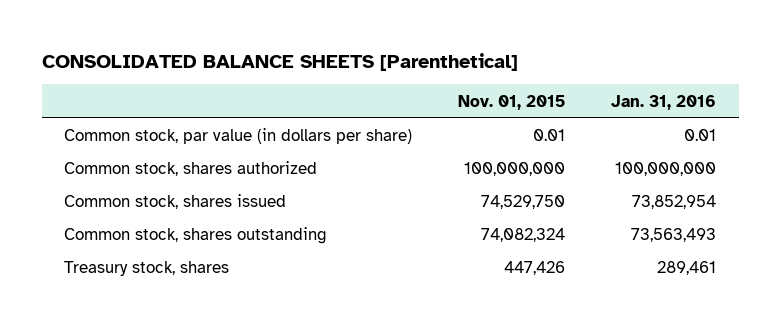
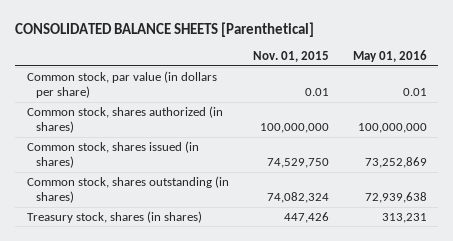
[611,94,717,110] Jan. 31, 2016 -> none
none -> [352,50,427,63] May 01, 2016
[64,161,318,177] Common stock, shares authorized -> [26,105,223,134] Common stock, shares authorized (in shares)
[64,194,287,210] Common stock, shares issued -> [26,140,199,169] Common stock, shares issued (in shares)
[64,227,328,245] Common stock, shares outstanding -> [26,175,229,204] Common stock, shares outstanding (in shares)
[64,261,230,277] Treasury stock, shares -> [26,210,202,223] Treasury stock, shares (in shares)

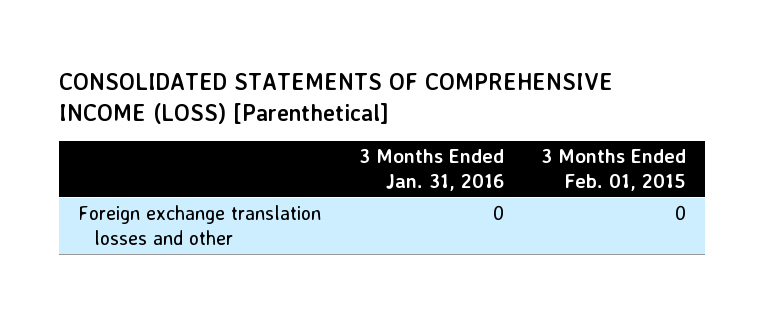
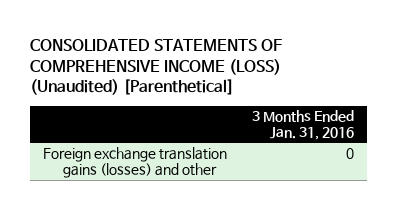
[59,73,614,125] CONSOLIDATED STATEMENTS OF COMPREHENSIVE INCOME (LOSS) [Parenthetical] -> [30,38,283,96] CONSOLIDATED STATEMENTS OF COMPREHENSIVE INCOME (LOSS) (Unaudited) [Parenthetical]
[541,148,687,192] 3 Months Ended Feb. 01, 2015 -> none
[78,204,322,246] Foreign exchange translation losses and other -> [42,147,227,179] Foreign exchange translation gains (losses) and other

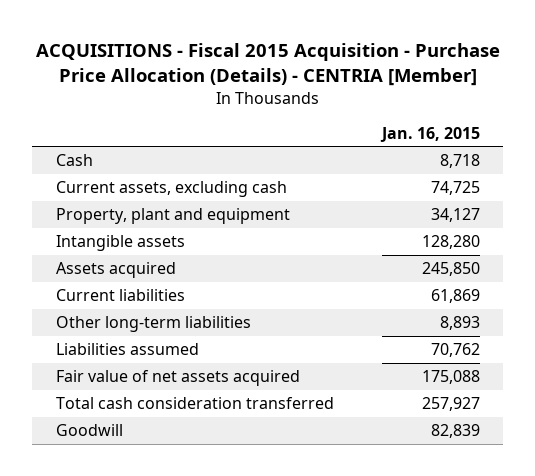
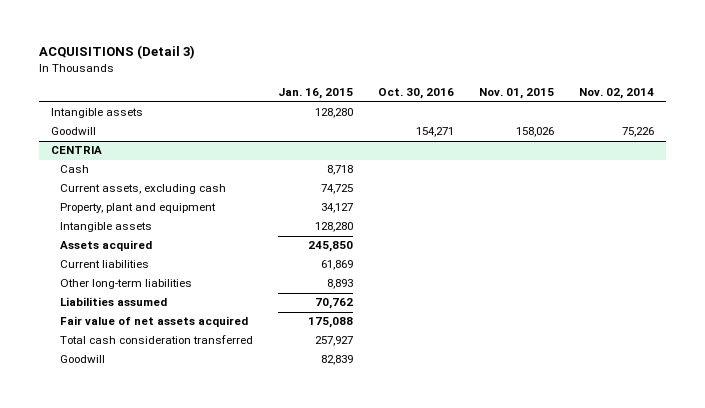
[35,42,500,86] ACQUISITIONS - Fiscal 2015 Acquisition - Purchase Price Allocation (Details) - CENTRIA [Member] -> [38,45,195,60] ACQUISITIONS (Detail 3)
none -> [377,88,454,100] Oct. 30, 2016
none -> [478,88,554,100] Nov. 01, 2015
none -> [578,88,654,100] Nov. 02, 2014
none -> [51,108,144,119] Intangible assets
none -> [51,127,97,136] Goodwill
none -> [51,146,103,155] CENTRIA

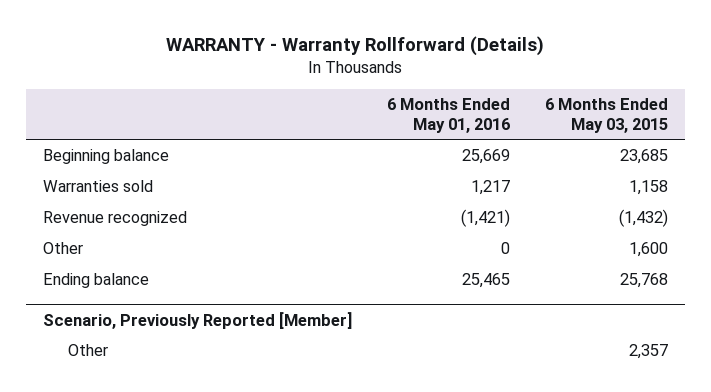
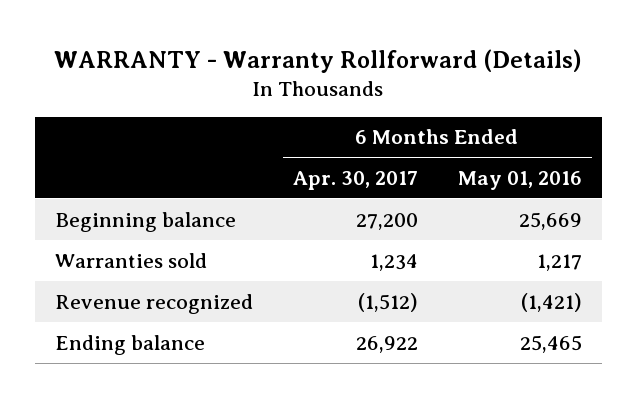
[544,98,668,133] 6 Months Ended May 03, 2015 -> none
none -> [292,170,418,190] Apr. 30, 2017
[43,242,84,255] Other -> none
[43,311,353,329] Scenario, Previously Reported [Member] -> none
[67,344,108,357] Other -> none

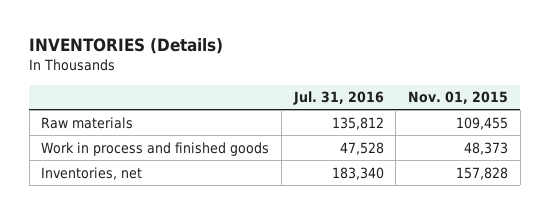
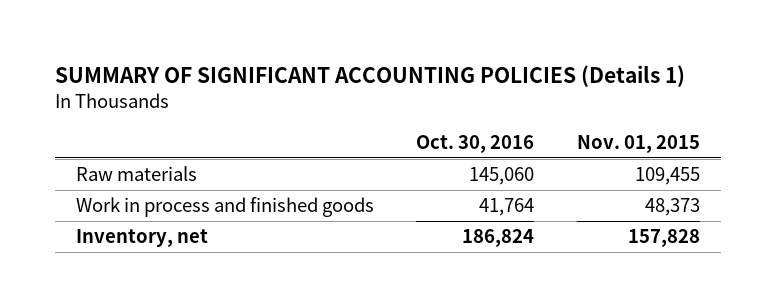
[29,38,224,55] INVENTORIES (Details) -> [54,65,685,88] SUMMARY OF SIGNIFICANT ACCOUNTING POLICIES (Details 1)
[292,91,384,106] Jul. 31, 2016 -> none
none -> [416,134,535,153] Oct. 30, 2016
[41,166,143,180] Inventories, net -> [75,229,208,248] Inventory, net

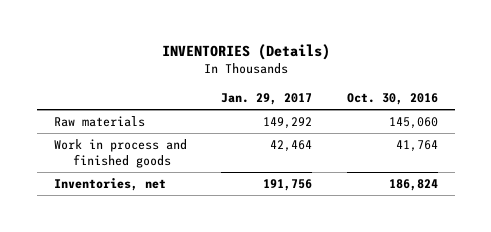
[54,65,685,88] SUMMARY OF SIGNIFICANT ACCOUNTING POLICIES (Details 1) -> [161,44,330,61] INVENTORIES (Details)
[576,134,700,153] Nov. 01, 2015 -> none
none -> [221,92,313,105] Jan. 29, 2017
[75,229,208,248] Inventory, net -> [53,177,166,191] Inventories, net

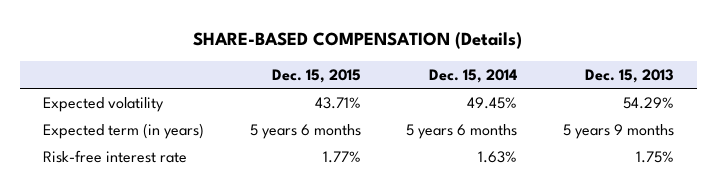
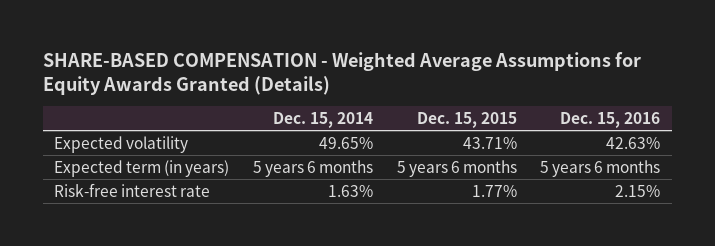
[193,32,523,50] SHARE-BASED COMPENSATION (Details) -> [42,51,641,95] SHARE-BASED COMPENSATION - Weighted Average Assumptions for Equity Awards Granted (Details)
[584,69,674,84] Dec. 15, 2013 -> none
none -> [560,112,661,129] Dec. 15, 2016
[467,96,518,109] 49.45% -> [319,136,374,149] 49.65%

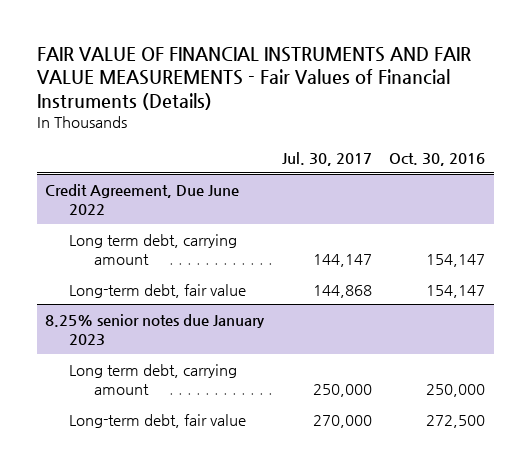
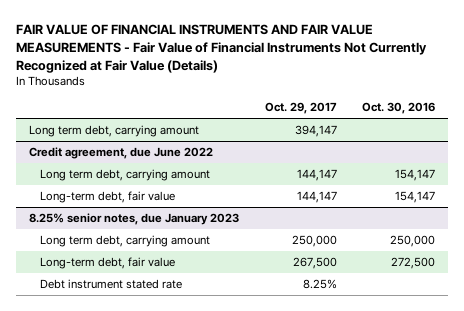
[36,47,471,110] FAIR VALUE OF FINANCIAL INSTRUMENTS AND FAIR VALUE MEASUREMENTS - Fair Values of Financial Instruments (Details) -> [16,24,428,73] FAIR VALUE OF FINANCIAL INSTRUMENTS AND FAIR VALUE MEASUREMENTS - Fair Value of Financial Instruments Not Currently Recognized at Fair Value (Details)
[281,151,372,166] Jul. 30, 2017 -> none
none -> [264,102,337,115] Oct. 29, 2017
none -> [29,124,200,137] Long term debt, carrying amount
[45,183,240,215] Credit Agreement, Due June 2022 -> [29,146,214,159] Credit agreement, due June 2022
[45,313,266,345] 8.25% senior notes due January 2023 -> [29,212,240,225] 8.25% senior notes, due January 2023
none -> [39,278,182,289] Debt instrument stated rate

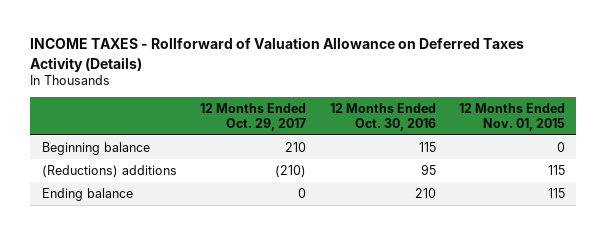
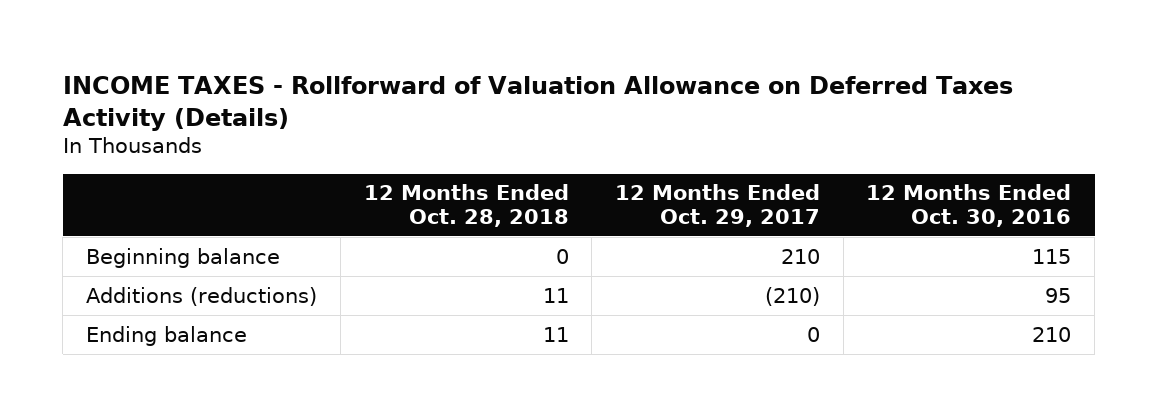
[458,103,565,131] 12 Months Ended Nov. 01, 2015 -> none
none -> [363,184,569,227] 12 Months Ended Oct. 28, 2018
[42,164,178,177] (Reductions) additions -> [86,286,318,306] Additions (reductions)

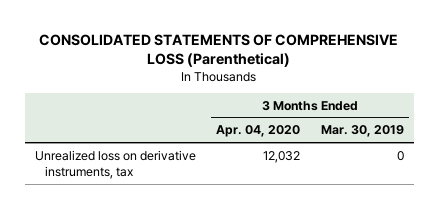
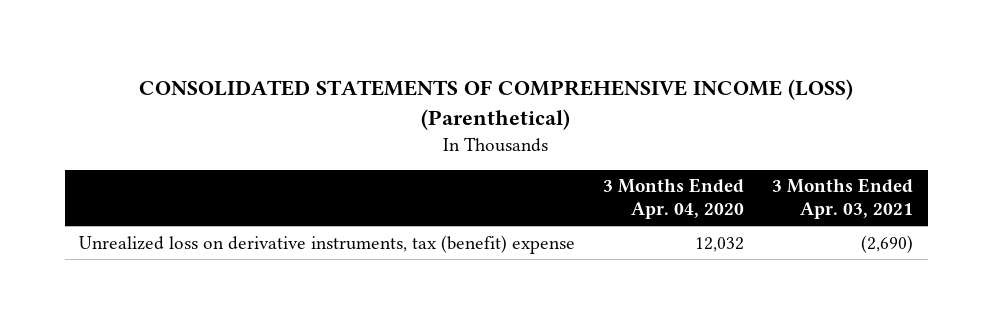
[39,33,399,67] CONSOLIDATED STATEMENTS OF COMPREHENSIVE LOSS (Parenthetical) -> [139,78,854,130] CONSOLIDATED STATEMENTS OF COMPREHENSIVE INCOME (LOSS) (Parenthetical)
[320,125,404,138] Mar. 30, 2019 -> none
none -> [772,178,914,220] 3 Months Ended Apr. 03, 2021
[35,149,197,179] Unrealized loss on derivative instruments, tax -> [79,234,576,254] Unrealized loss on derivative instruments, tax (benefit) expense

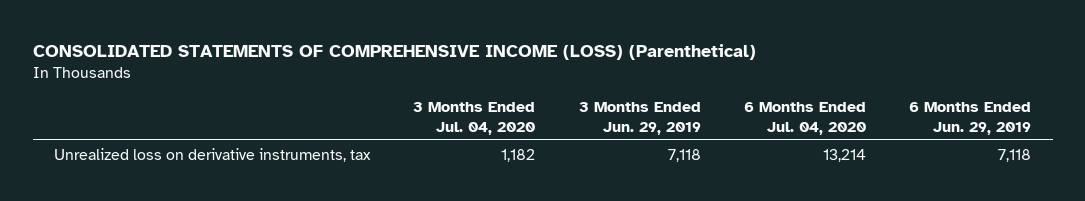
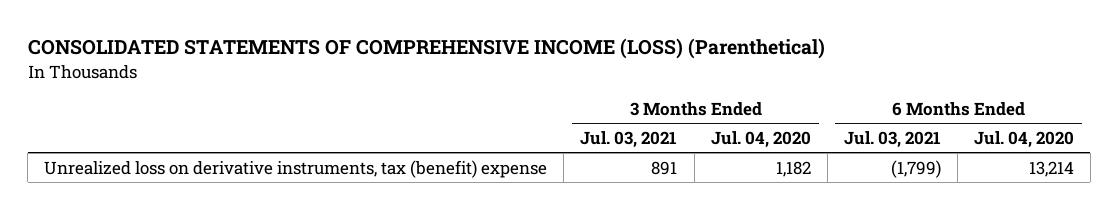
[578,102,701,135] 3 Months Ended Jun. 29, 2019 -> none
[909,102,1032,135] 6 Months Ended Jun. 29, 2019 -> none
none -> [580,130,678,148] Jul. 03, 2021
none -> [843,130,941,148] Jul. 03, 2021
[54,147,372,162] Unrealized loss on derivative instruments, tax -> [44,159,548,178] Unrealized loss on derivative instruments, tax (benefit) expense

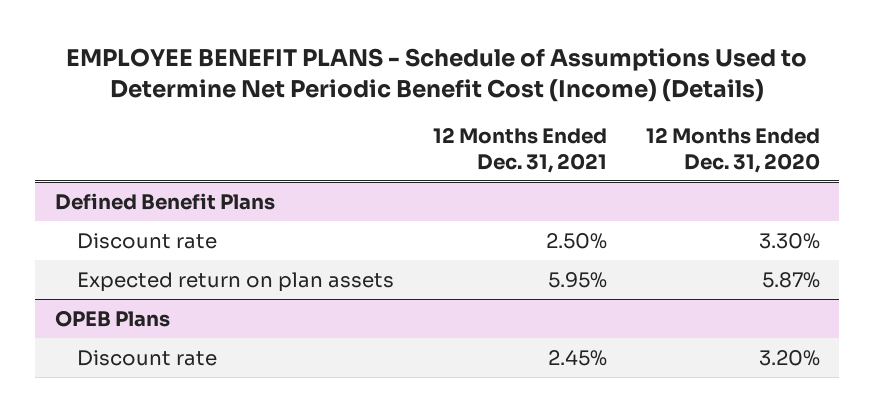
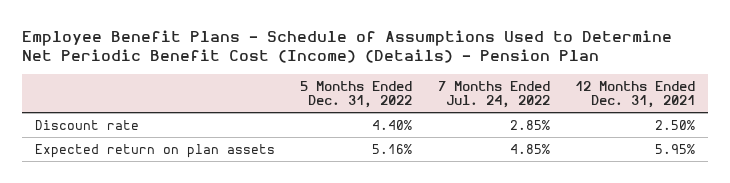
[66,47,808,102] EMPLOYEE BENEFIT PLANS - Schedule of Assumptions Used to Determine Net Periodic Benefit Cost (Income) (Details) -> [22,29,673,64] Employee Benefit Plans - Schedule of Assumptions Used to Determine Net Periodic Benefit Cost (Income) (Details) - Pension Plan
[645,127,820,173] 12 Months Ended Dec. 31, 2020 -> none
none -> [300,80,413,109] 5 Months Ended Dec. 31, 2022
none -> [437,80,550,109] 7 Months Ended Jul. 24, 2022
[54,192,275,210] Defined Benefit Plans -> none
[54,309,170,327] OPEB Plans -> none
[76,349,217,366] Discount rate -> none

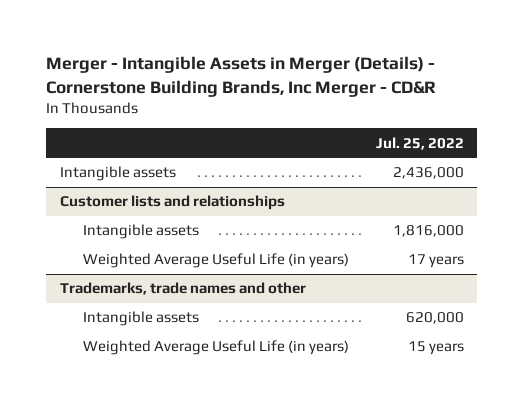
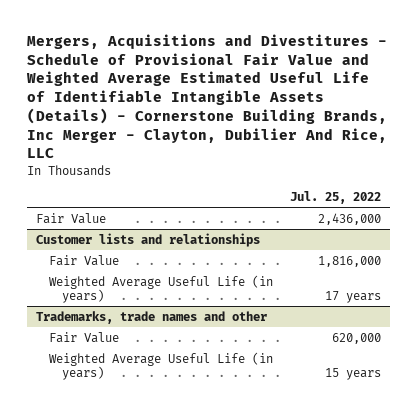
[45,56,436,97] Merger - Intangible Assets in Merger (Details) - Cornerstone Building Brands, Inc Merger - CD&R -> [26,33,388,159] Mergers, Acquisitions and Divestitures - Schedule of Provisional Fair Value and Weighted Average Estimated Useful Life of Identifiable Intangible Assets (Details) - Cornerstone Building Brands, Inc Merger - Clayton, Dubilier And Rice, LLC
[59,166,176,182] Intangible assets -> [35,212,106,224] Fair Value
[82,224,199,240] Intangible assets -> [48,254,119,266] Fair Value
[82,311,199,327] Intangible assets -> [48,331,119,343] Fair Value

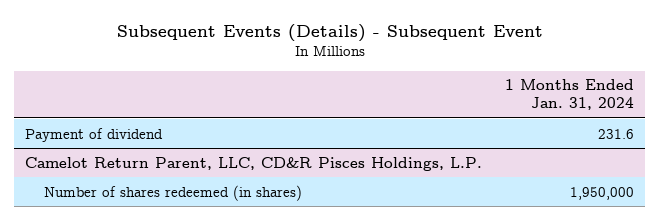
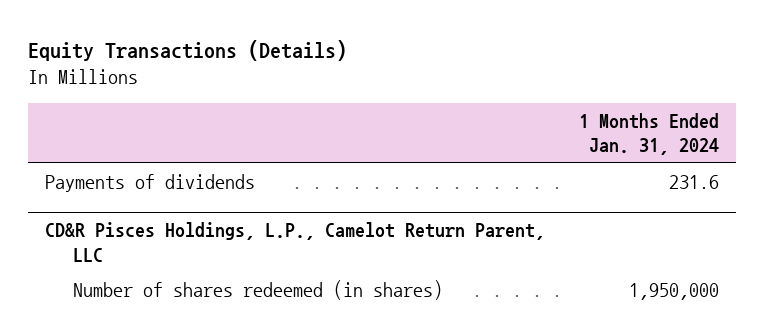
[116,23,543,42] Subsequent Events (Details) - Subsequent Event -> [27,40,347,62] Equity Transactions (Details)
[25,127,164,142] Payment of dividend -> [44,174,255,193] Payments of dividends
[25,156,483,171] Camelot Return Parent, LLC, CD&R Pisces Holdings, L.P. -> [44,222,545,262] CD&R Pisces Holdings, L.P., Camelot Return Parent, LLC

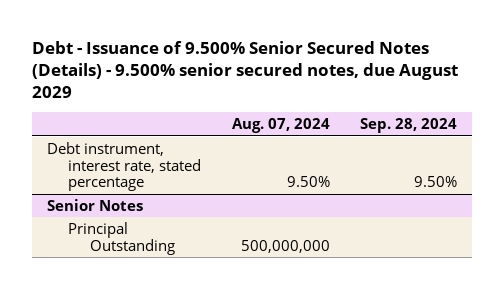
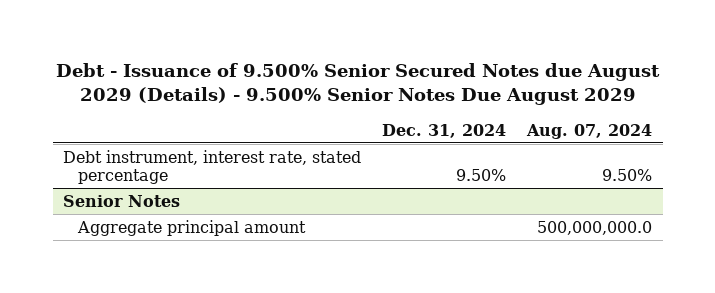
[31,40,458,99] Debt - Issuance of 9.500% Senior Secured Notes (Details) - 9.500% senior secured notes, due August 2029 -> [55,62,660,106] Debt - Issuance of 9.500% Senior Secured Notes due August 2029 (Details) - 9.500% Senior Notes Due August 2029
[359,118,457,134] Sep. 28, 2024 -> none
none -> [382,123,507,138] Dec. 31, 2024
[68,221,175,255] Principal Outstanding -> [76,219,306,236] Aggregate principal amount
[240,239,330,253] 500,000,000 -> [537,220,653,235] 500,000,000.0

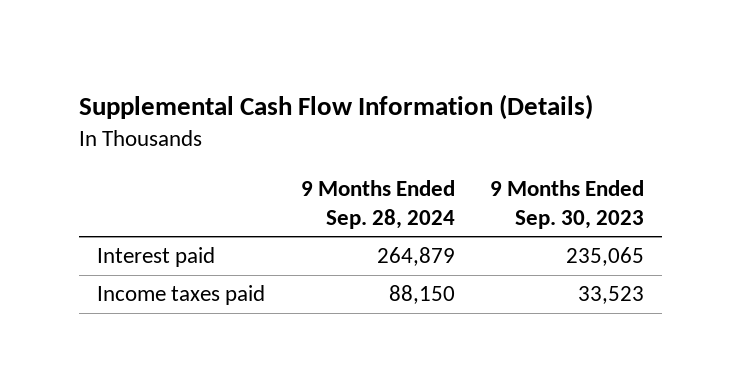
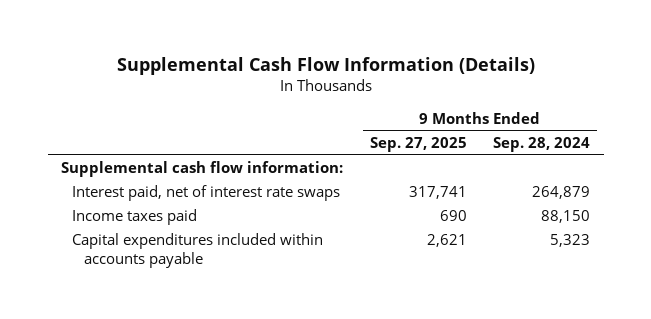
[490,179,645,229] 9 Months Ended Sep. 30, 2023 -> none
none -> [369,136,467,152] Sep. 27, 2025
none -> [61,161,344,178] Supplemental cash flow information:
[97,247,216,268] Interest paid -> [72,185,341,202] Interest paid, net of interest rate swaps
none -> [72,233,324,269] Capital expenditures included within accounts payable

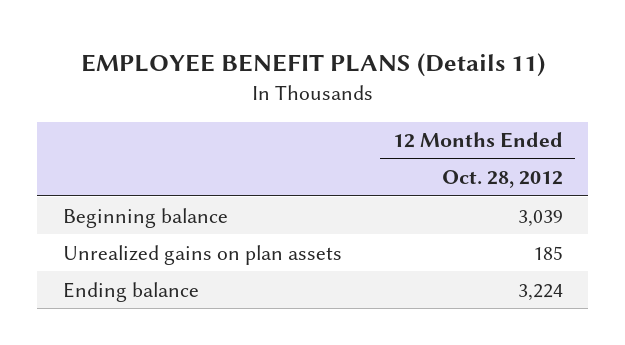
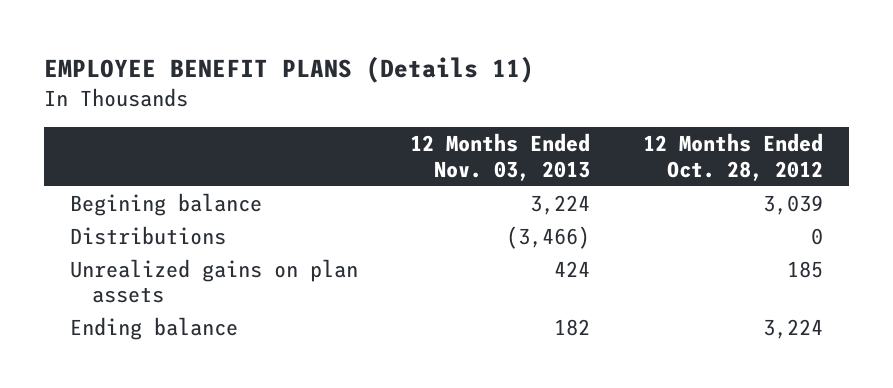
none -> [410,133,591,181] 12 Months Ended Nov. 03, 2013
[62,207,228,228] Beginning balance -> [70,192,263,216] Begining balance
none -> [70,225,227,245] Distributions

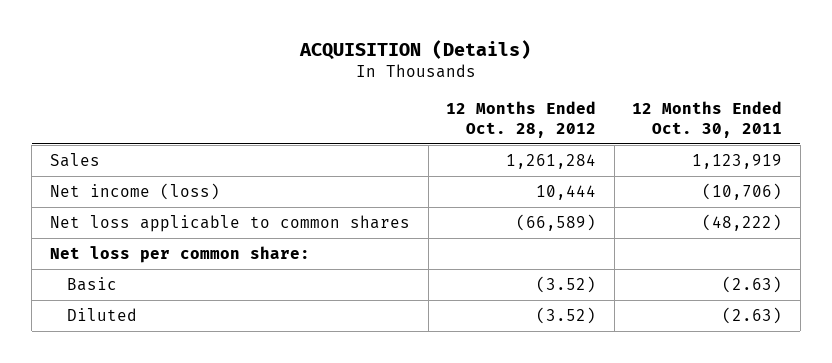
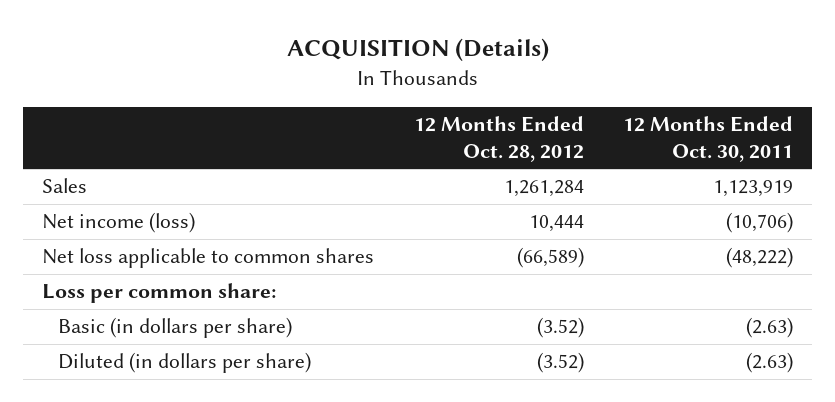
[49,246,310,264] Net loss per common share: -> [42,283,277,304] Loss per common share:
[67,277,118,292] Basic -> [57,317,292,339] Basic (in dollars per share)
[67,308,138,322] Diluted -> [57,352,311,374] Diluted (in dollars per share)

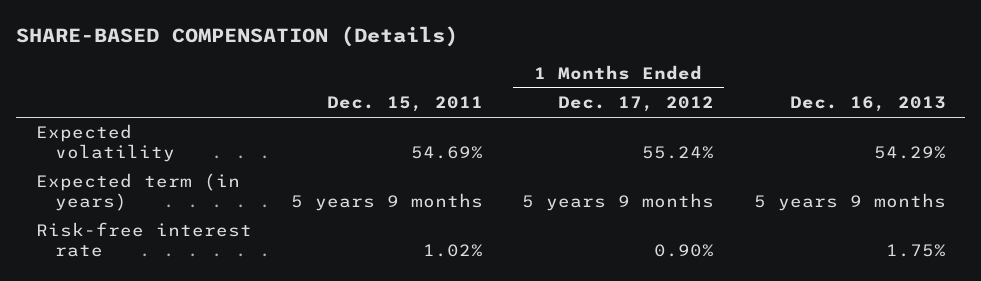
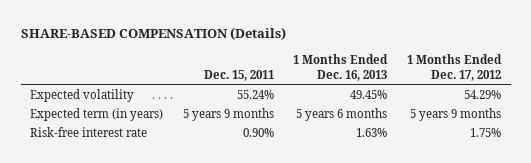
[789,96,946,113] Dec. 16, 2013 -> none
none -> [293,53,389,81] 1 Months Ended Dec. 16, 2013
[411,145,484,159] 54.69% -> [236,89,274,99] 55.24%
[642,145,715,159] 55.24% -> [463,89,501,99] 54.29%
[423,243,484,257] 1.02% -> [242,127,274,137] 0.90%
[654,243,715,257] 0.90% -> [469,127,501,137] 1.75%

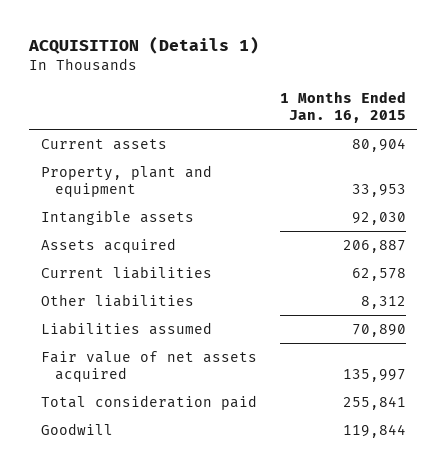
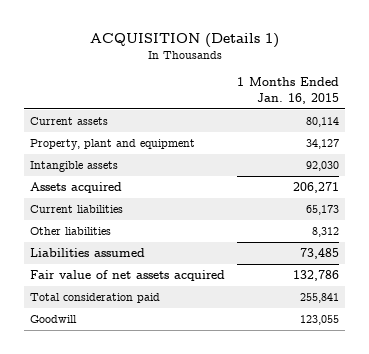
[351,137,406,152] 80,904 -> [306,117,340,128] 80,114
[351,183,406,197] 33,953 -> [306,139,340,150] 34,127
[342,239,406,253] 206,887 -> [293,182,340,194] 206,271
[351,267,406,281] 62,578 -> [306,205,340,216] 65,173
[351,323,406,337] 70,890 -> [300,248,340,260] 73,485
[342,368,406,382] 135,997 -> [293,270,340,282] 132,786
[342,423,406,438] 119,844 -> [300,315,340,326] 123,055

